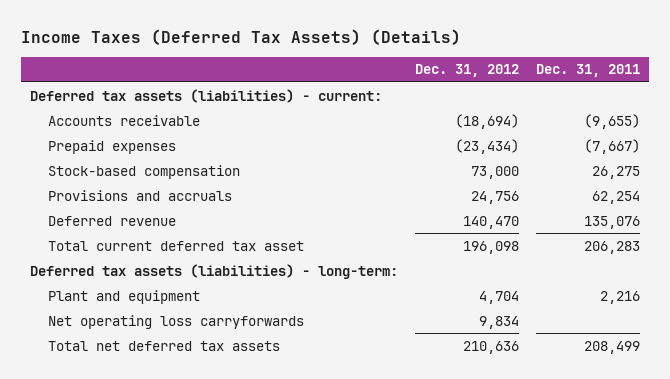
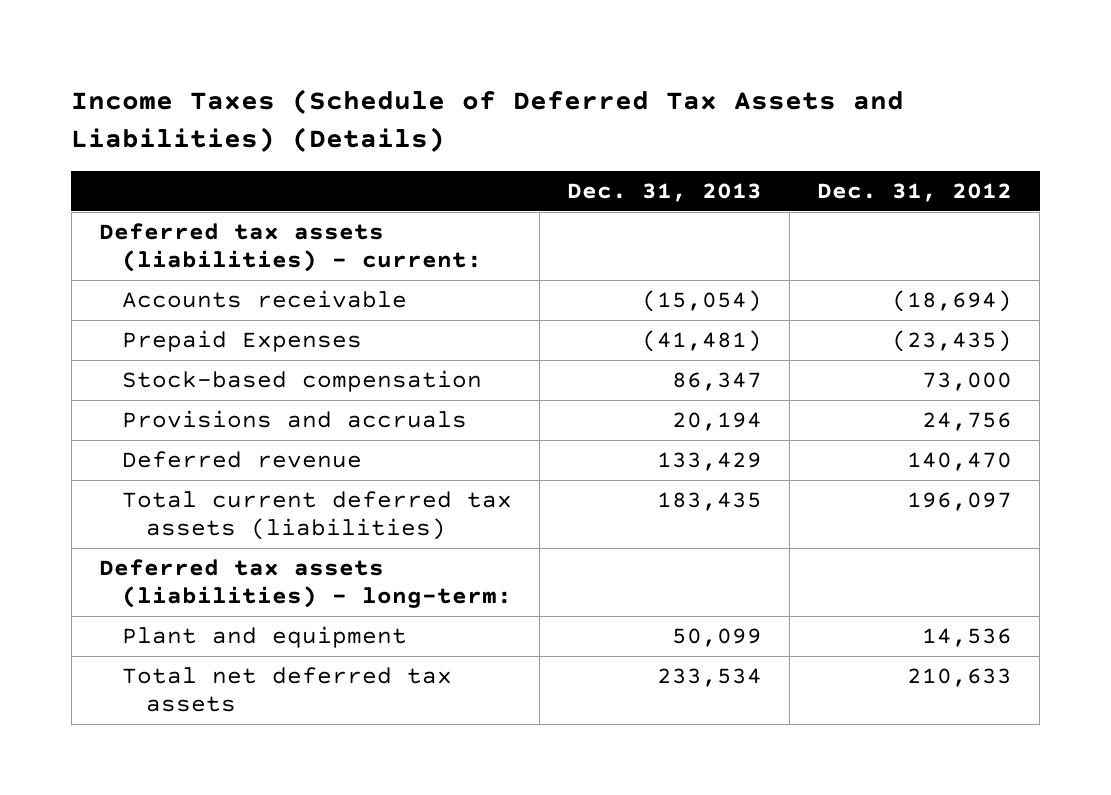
[21,29,462,46] Income Taxes (Deferred Tax Assets) (Details) -> [71,88,905,152] Income Taxes (Schedule of Deferred Tax Assets and Liabilities) (Details)
[536,64,641,78] Dec. 31, 2011 -> none
none -> [567,182,763,202] Dec. 31, 2013
[48,139,177,154] Prepaid expenses -> [122,329,363,352] Prepaid Expenses
[455,138,520,154] (23,434) -> [892,329,1013,352] (23,435)
[48,240,305,251] Total current deferred tax asset -> [122,490,513,541] Total current deferred tax assets (liabilities)
[463,240,520,254] 196,098 -> [907,491,1013,511] 196,097
[48,314,305,329] Net operating loss carryforwards -> none
[479,290,520,304] 4,704 -> [922,627,1013,647] 14,536
[463,340,520,354] 210,636 -> [907,667,1013,687] 210,633

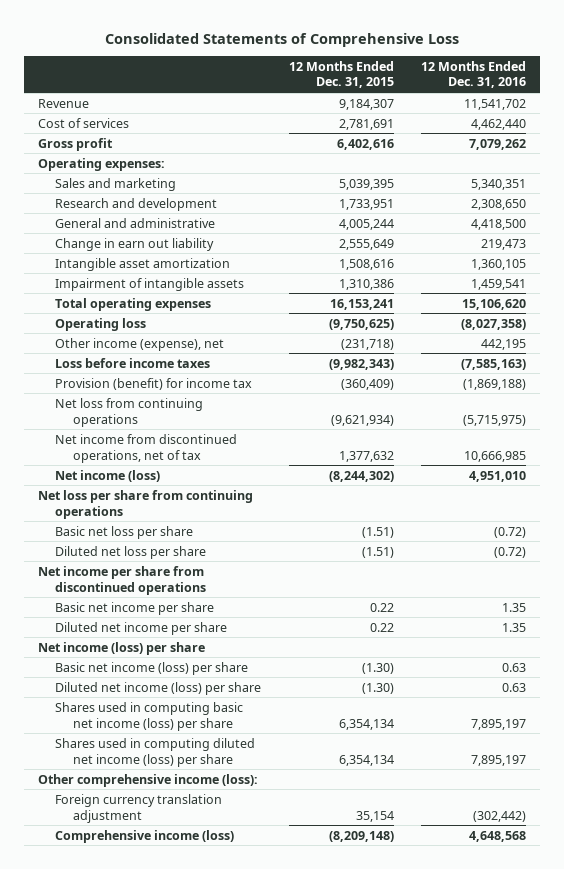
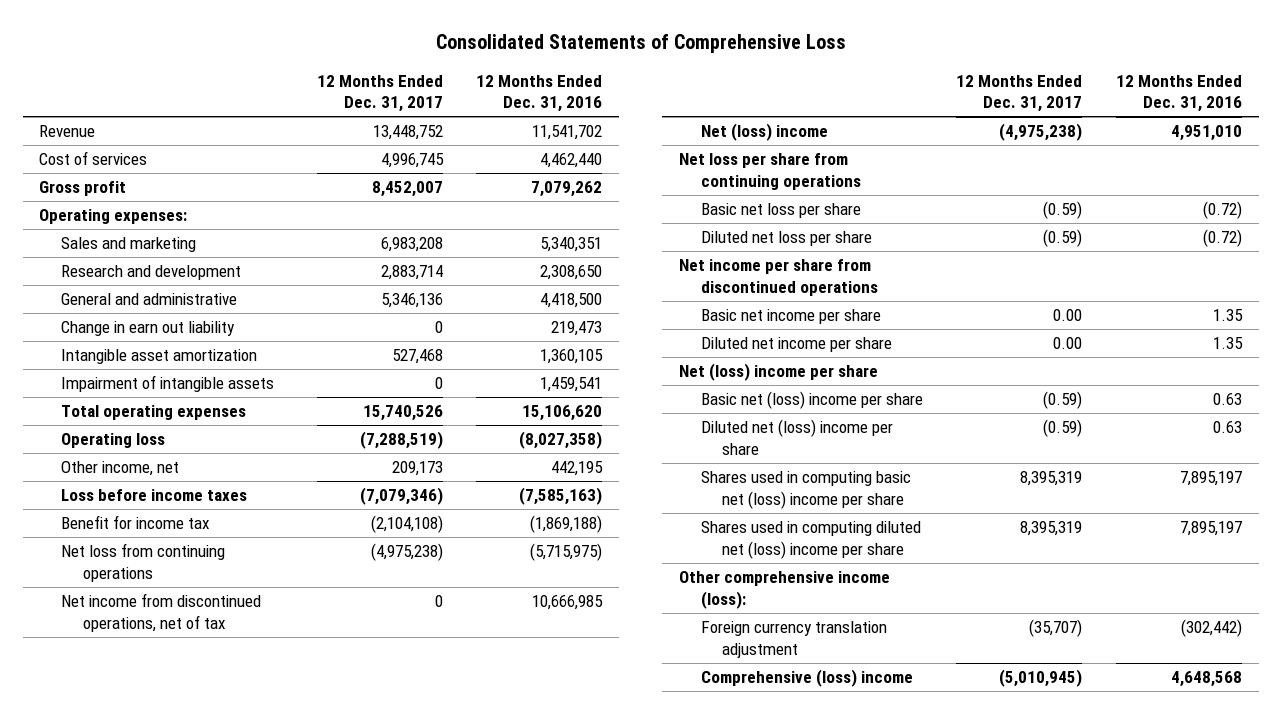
[288,60,394,89] 12 Months Ended Dec. 31, 2015 -> none
none -> [316,74,443,113] 12 Months Ended Dec. 31, 2017
[55,337,225,351] Other income (expense), net -> [61,461,180,477] Other income, net
[55,377,253,390] Provision (benefit) for income tax -> [61,515,210,530] Benefit for income tax
[55,469,161,482] Net income (loss) -> [700,123,828,142] Net (loss) income
[37,641,205,655] Net income (loss) per share -> [678,363,878,382] Net (loss) income per share
[55,661,249,675] Basic net income (loss) per share -> [700,391,923,410] Basic net (loss) income per share
[55,681,262,695] Diluted net income (loss) per share -> [700,419,893,455] Diluted net (loss) income per share
[55,701,244,731] Shares used in computing basic net income (loss) per share -> [700,471,911,509] Shares used in computing basic net (loss) income per share
[55,737,256,767] Shares used in computing diluted net income (loss) per share -> [700,521,921,559] Shares used in computing diluted net (loss) income per share
[55,829,235,843] Comprehensive income (loss) -> [700,669,913,688] Comprehensive (loss) income

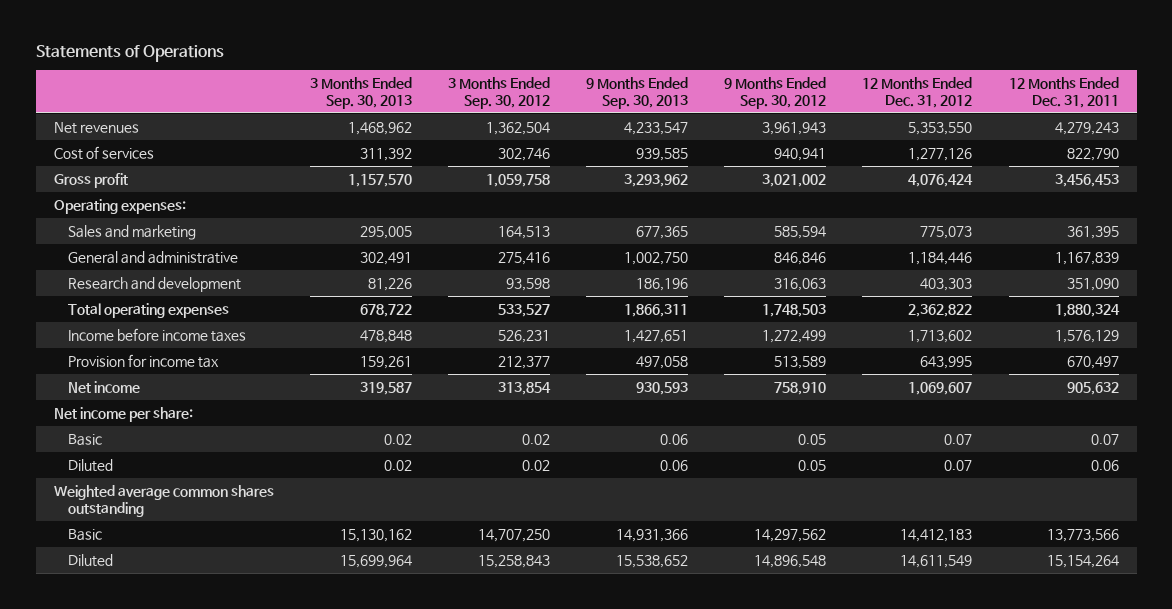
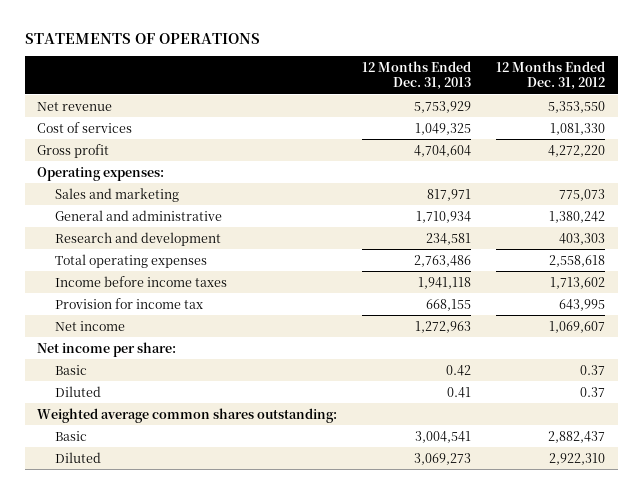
[35,44,224,62] Statements of Operations -> [24,32,260,44] STATEMENTS OF OPERATIONS
[309,76,412,109] 3 Months Ended Sep. 30, 2013 -> none
[447,76,550,109] 3 Months Ended Sep. 30, 2012 -> none
[586,76,689,109] 9 Months Ended Sep. 30, 2013 -> none
[724,76,827,109] 9 Months Ended Sep. 30, 2012 -> none
[1008,76,1119,108] 12 Months Ended Dec. 31, 2011 -> none
none -> [362,61,472,91] 12 Months Ended Dec. 31, 2013
[53,121,139,134] Net revenues -> [37,101,113,111] Net revenue
[908,147,973,161] 1,277,126 -> [550,122,606,135] 1,081,330
[908,173,974,187] 4,076,424 -> [548,144,606,157] 4,272,220
[908,251,973,265] 1,184,446 -> [549,210,606,223] 1,380,242
[908,303,973,317] 2,362,822 -> [549,254,606,267] 2,558,618
[944,433,973,445] 0.07 -> [580,364,606,375] 0.37
[944,459,973,471] 0.07 -> [580,386,606,397] 0.37
[53,484,274,517] Weighted average common shares outstanding -> [37,407,338,423] Weighted average common shares outstanding:
[900,528,973,542] 14,412,183 -> [548,430,606,443] 2,882,437
[900,554,973,568] 14,611,549 -> [549,452,606,465] 2,922,310

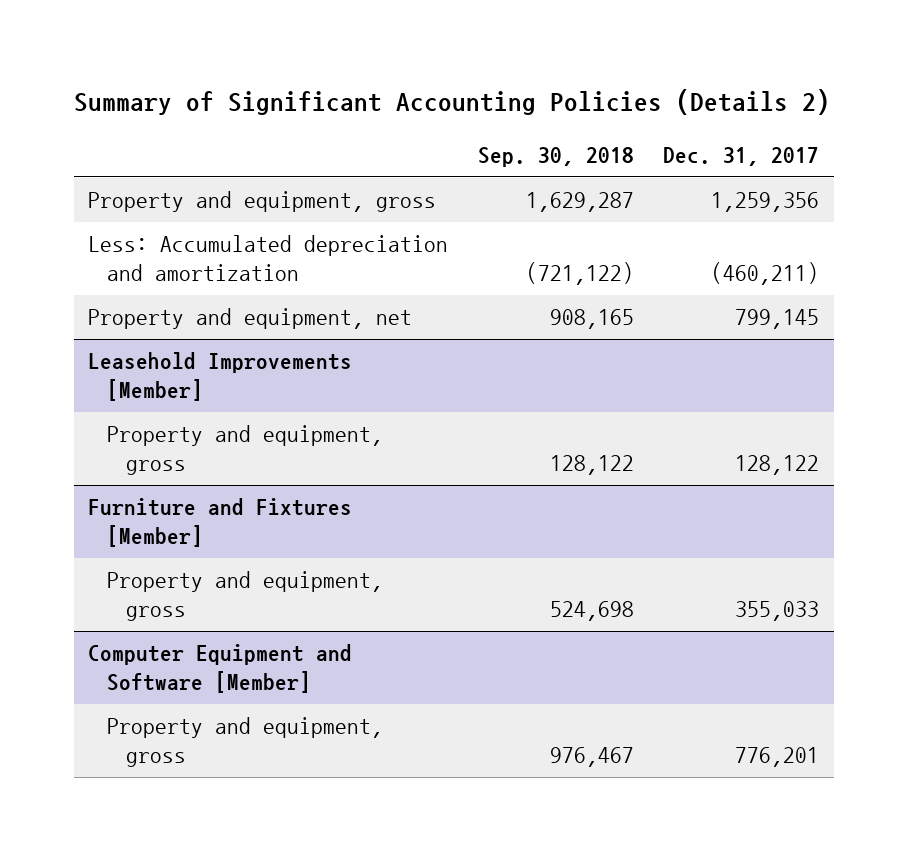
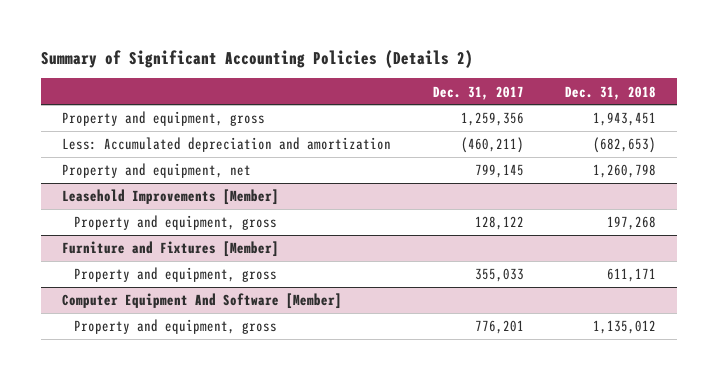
[477,147,634,168] Sep. 30, 2018 -> none
none -> [565,85,657,100] Dec. 31, 2018
[88,644,353,694] Computer Equipment and Software [Member] -> [61,293,342,310] Computer Equipment And Software [Member]

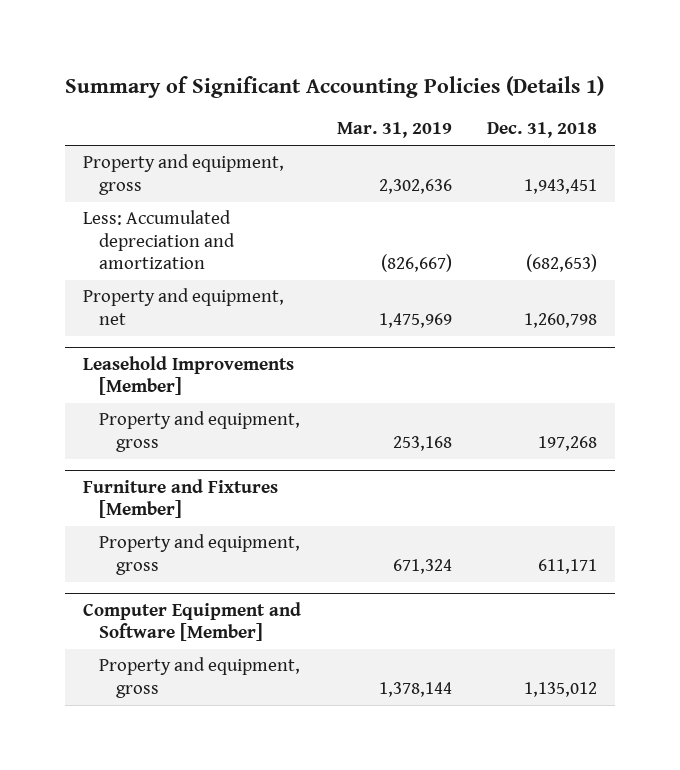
[41,49,474,68] Summary of Significant Accounting Policies (Details 2) -> [64,76,604,99] Summary of Significant Accounting Policies (Details 1)
[432,85,524,100] Dec. 31, 2017 -> none
none -> [336,122,452,139] Mar. 31, 2019
[61,293,342,310] Computer Equipment And Software [Member] -> [82,601,301,642] Computer Equipment and Software [Member]

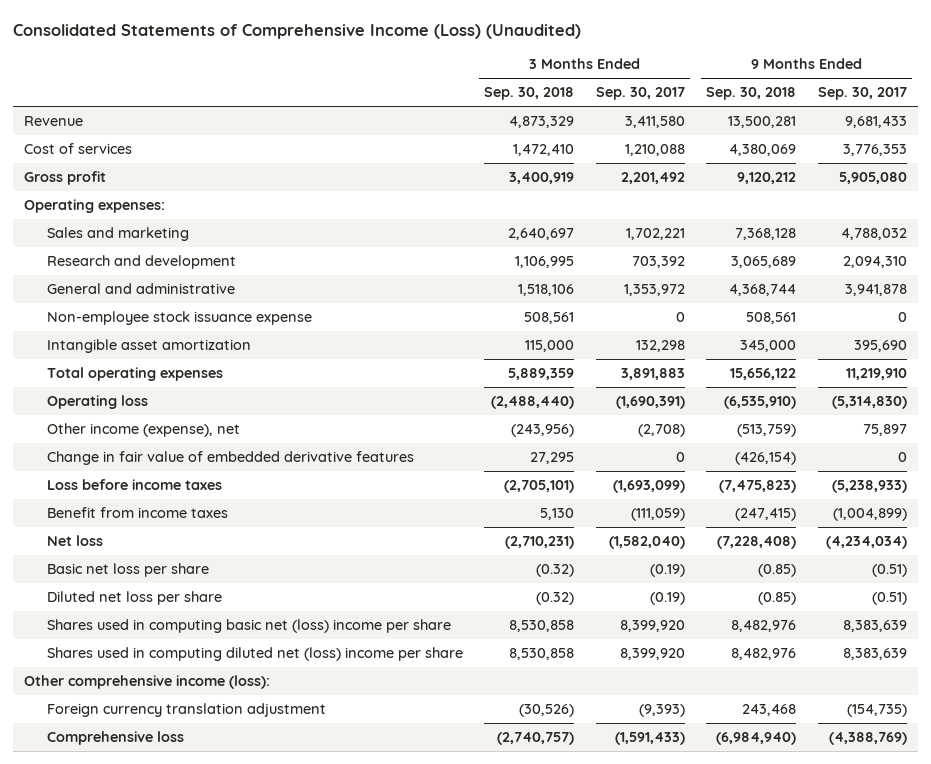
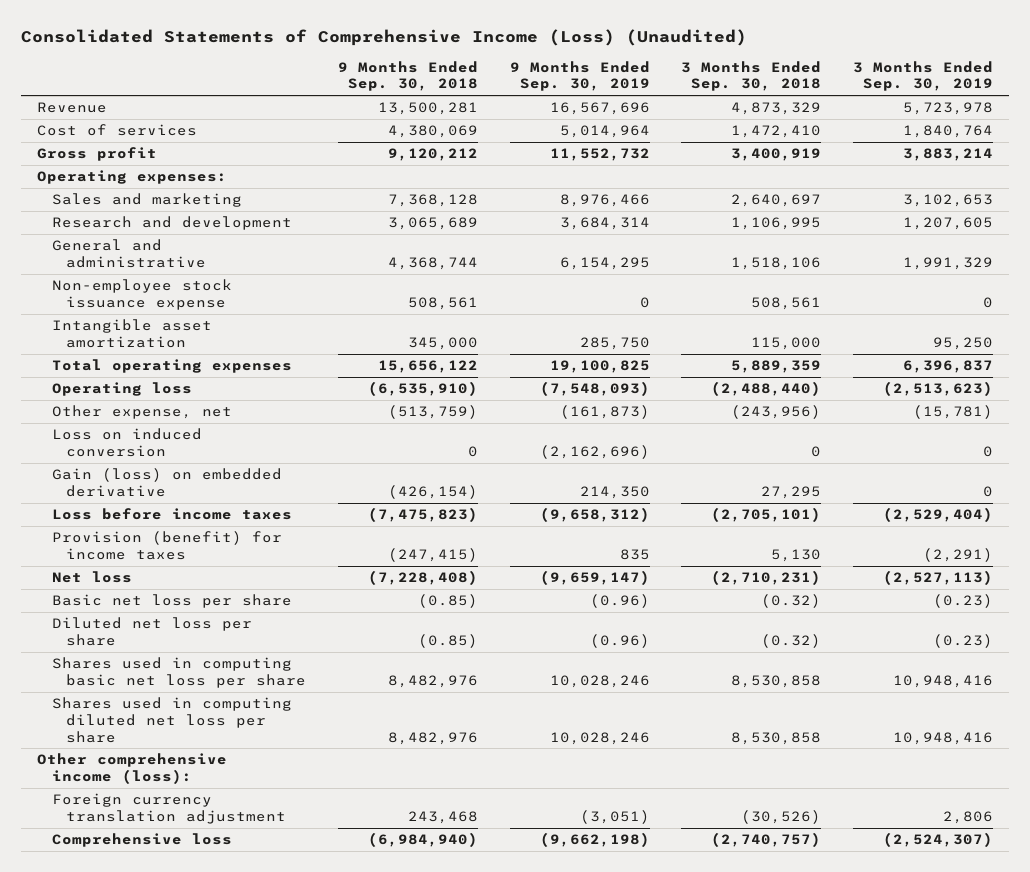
[595,87,685,101] Sep. 30, 2017 -> none
[818,87,908,101] Sep. 30, 2017 -> none
none -> [509,60,650,92] 9 Months Ended Sep. 30, 2019
none -> [852,60,993,92] 3 Months Ended Sep. 30, 2019
[46,423,240,438] Other income (expense), net -> [51,405,232,420] Other expense, net
none -> [51,428,202,457] Loss on induced conversion
[46,451,414,466] Change in fair value of embedded derivative features -> [51,468,282,497] Gain (loss) on embedded derivative
[46,507,228,519] Benefit from income taxes -> [51,531,282,560] Provision (benefit) for income taxes
[46,619,451,634] Shares used in computing basic net (loss) income per share -> [51,657,307,688] Shares used in computing basic net loss per share
[46,647,463,662] Shares used in computing diluted net (loss) income per share -> [51,697,292,743] Shares used in computing diluted net loss per share

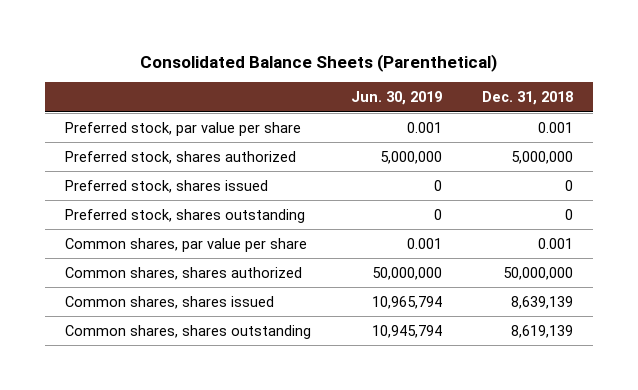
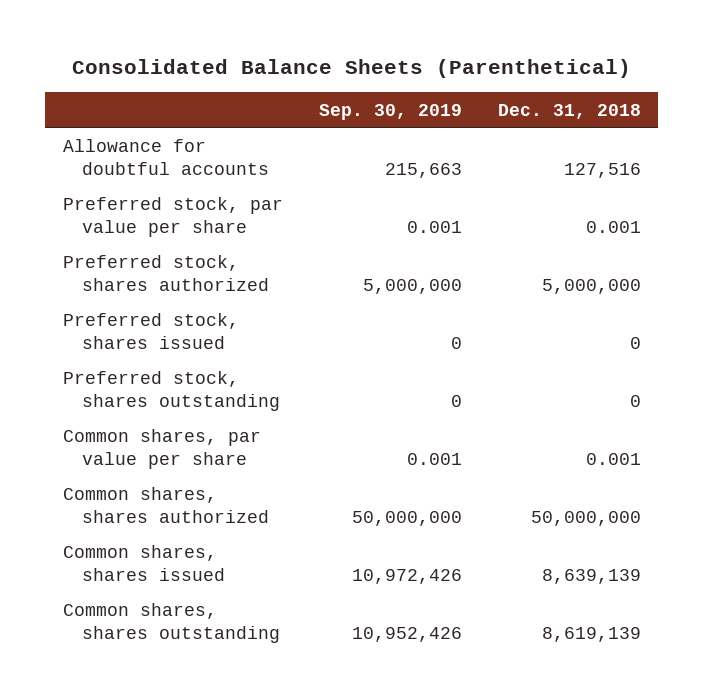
[350,91,442,106] Jun. 30, 2019 -> none
none -> [318,103,462,120] Sep. 30, 2019
none -> [63,138,270,175] Allowance for doubtful accounts

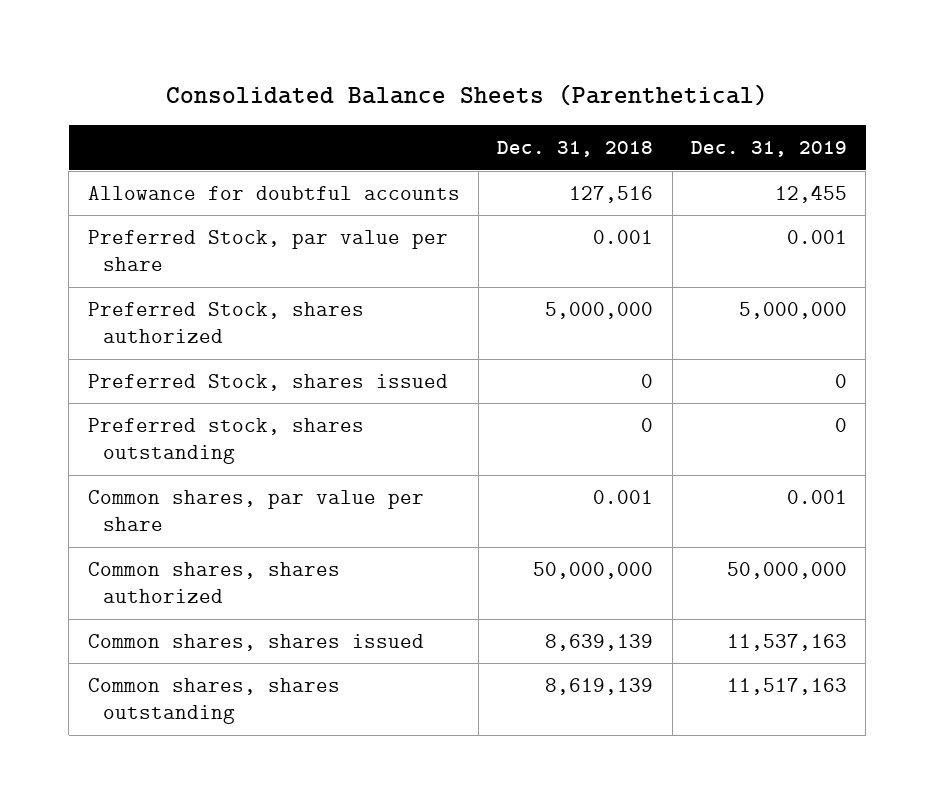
[318,103,462,120] Sep. 30, 2019 -> none
none -> [691,141,848,158] Dec. 31, 2019
[63,196,284,237] Preferred stock, par value per share -> [87,229,448,272] Preferred Stock, par value per share
[63,254,270,291] Preferred stock, shares authorized -> [87,301,364,344] Preferred Stock, shares authorized
[63,312,240,349] Preferred stock, shares issued -> [87,373,448,391] Preferred Stock, shares issued

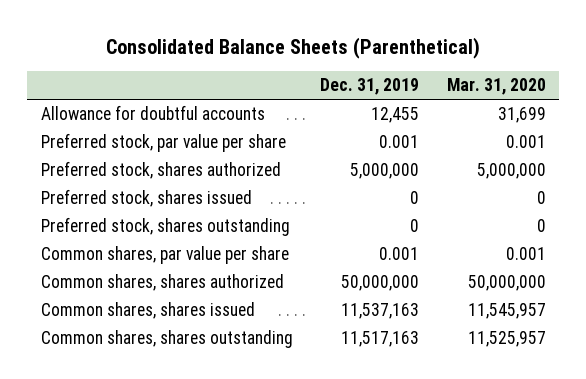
[497,141,654,158] Dec. 31, 2018 -> none
none -> [446,78,546,96] Mar. 31, 2020
[87,229,448,272] Preferred Stock, par value per share -> [40,133,286,153] Preferred stock, par value per share
[87,301,364,344] Preferred Stock, shares authorized -> [40,161,281,180] Preferred stock, shares authorized
[87,373,448,391] Preferred Stock, shares issued -> [40,189,252,208] Preferred stock, shares issued

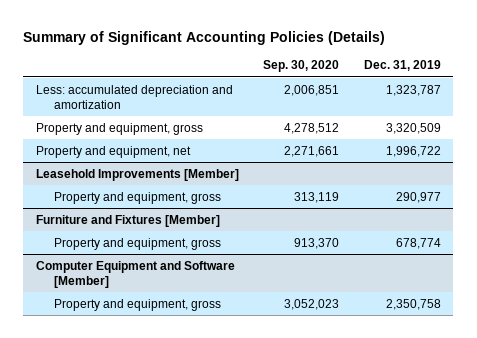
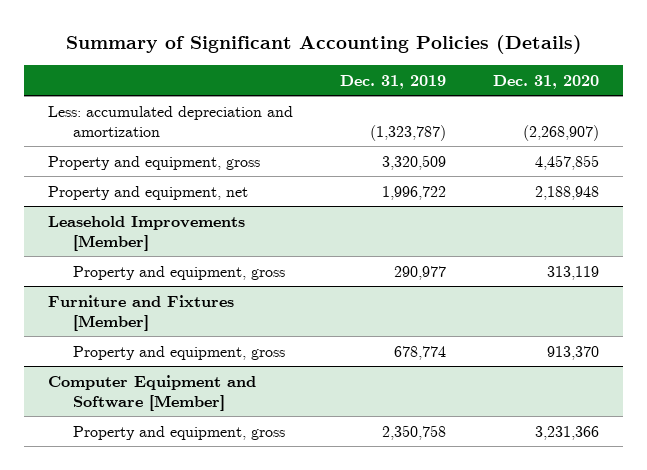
[263,60,340,73] Sep. 30, 2020 -> none
none -> [493,74,600,89] Dec. 31, 2020
[385,84,441,96] 1,323,787 -> [370,124,447,141] (1,323,787)

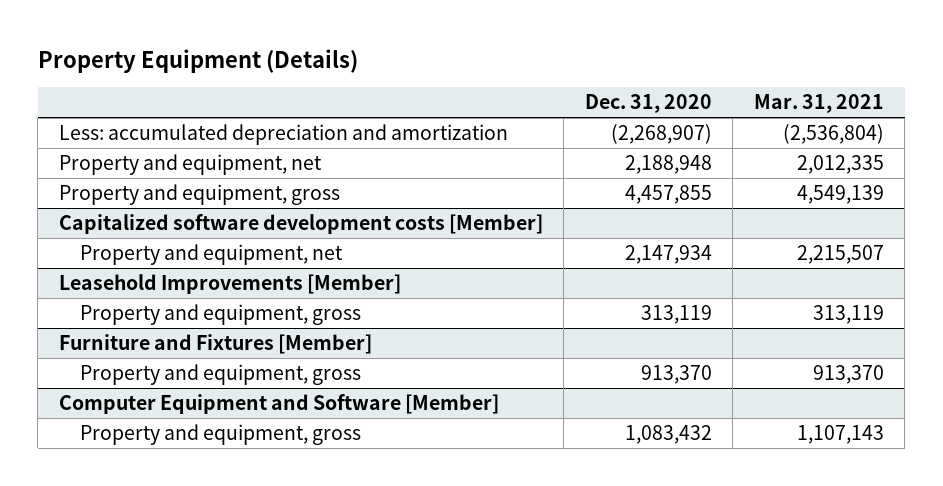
[65,35,582,55] Summary of Significant Accounting Policies (Details) -> [37,48,358,73] Property Equipment (Details)
[340,74,447,89] Dec. 31, 2019 -> none
none -> [753,94,884,114] Mar. 31, 2021
[48,155,261,170] Property and equipment, gross -> [58,184,340,206] Property and equipment, gross
none -> [58,214,543,235] Capitalized software development costs [Member]
none -> [80,244,344,266] Property and equipment, net
[535,425,600,440] 3,231,366 -> [624,425,712,445] 1,083,432

